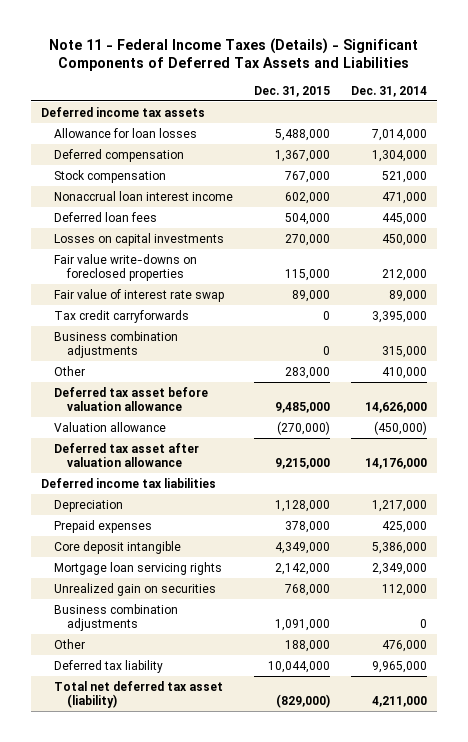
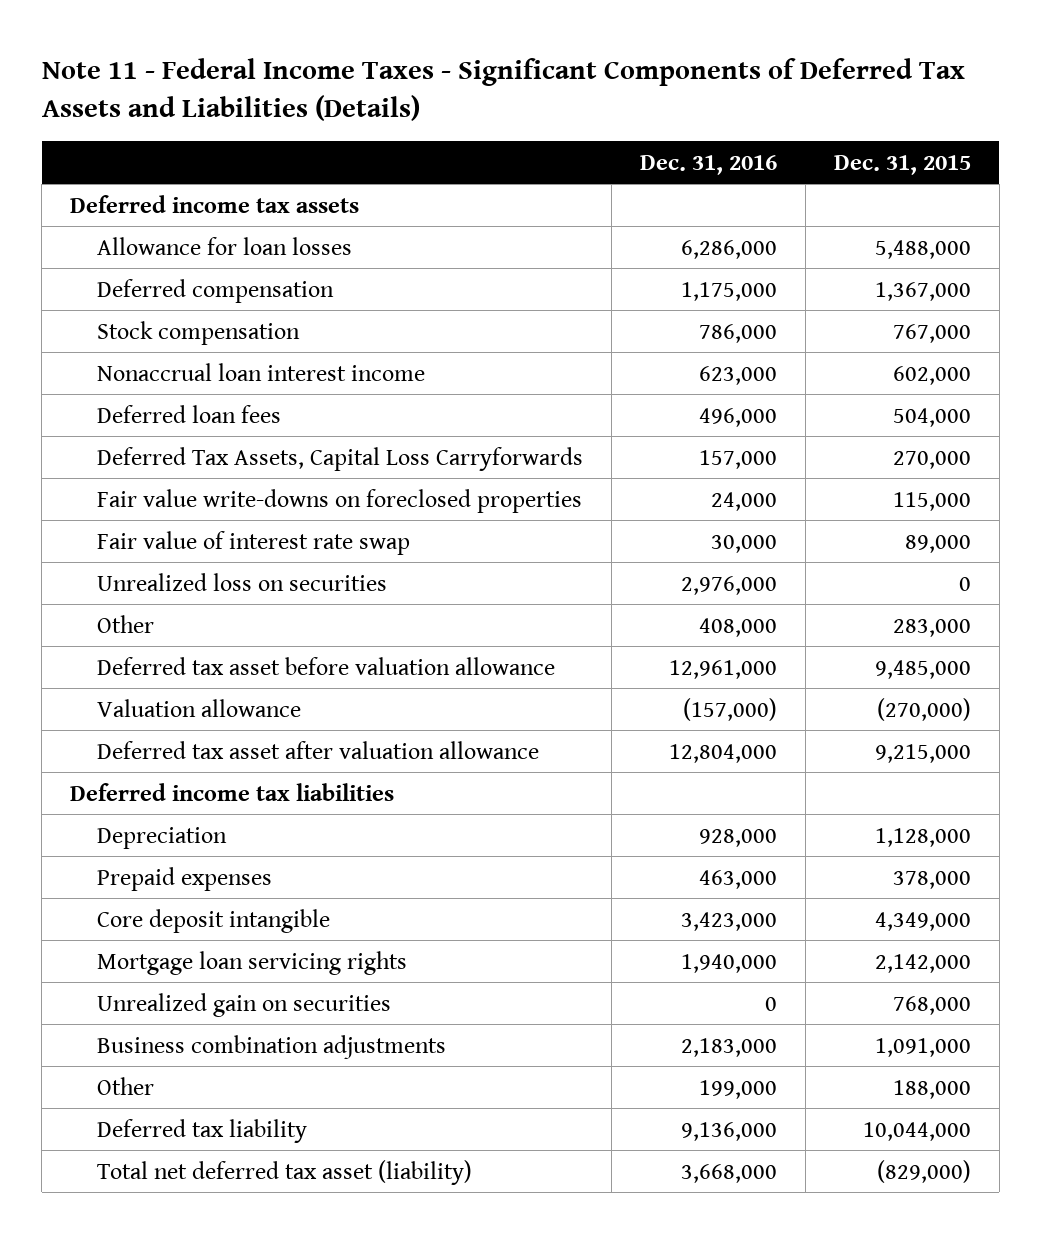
[49,37,419,72] Note 11 - Federal Income Taxes (Details) - Significant Components of Deferred Tax Assets and Liabilities -> [41,58,965,121] Note 11 - Federal Income Taxes - Significant Components of Deferred Tax Assets and Liabilities (Details)
[350,85,427,97] Dec. 31, 2014 -> none
none -> [639,154,777,175] Dec. 31, 2016
[53,232,224,246] Losses on capital investments -> [96,446,583,471] Deferred Tax Assets, Capital Loss Carryforwards
[53,309,189,323] Tax credit carryforwards -> none
[53,330,178,359] Business combination adjustments -> none
none -> [96,572,387,591] Unrealized loss on securities

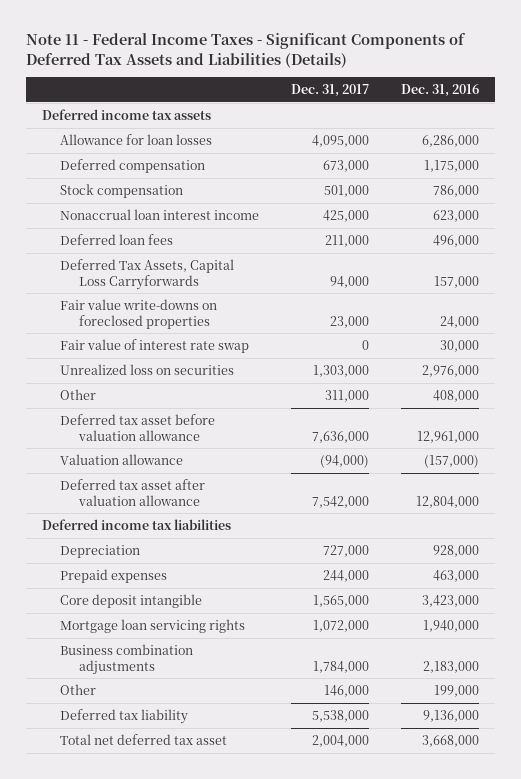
[833,154,971,175] Dec. 31, 2015 -> none
none -> [291,84,370,98] Dec. 31, 2017
[96,992,391,1017] Unrealized gain on securities -> none
[96,1159,472,1185] Total net deferred tax asset (liability) -> [60,733,228,745] Total net deferred tax asset

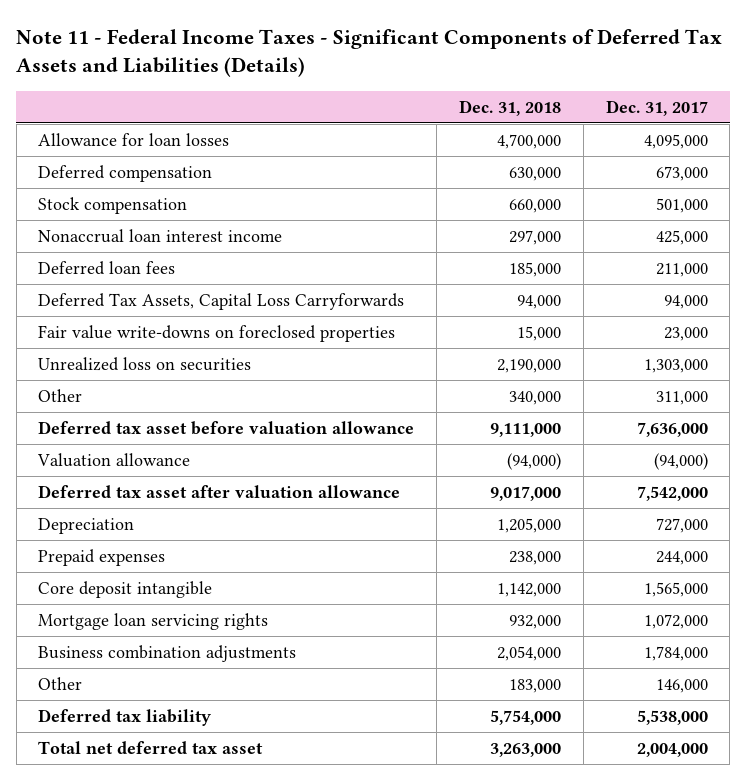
[401,84,480,98] Dec. 31, 2016 -> none
none -> [458,99,561,116] Dec. 31, 2018
[41,108,211,120] Deferred income tax assets -> none
[60,338,250,353] Fair value of interest rate swap -> none
[41,518,231,530] Deferred income tax liabilities -> none

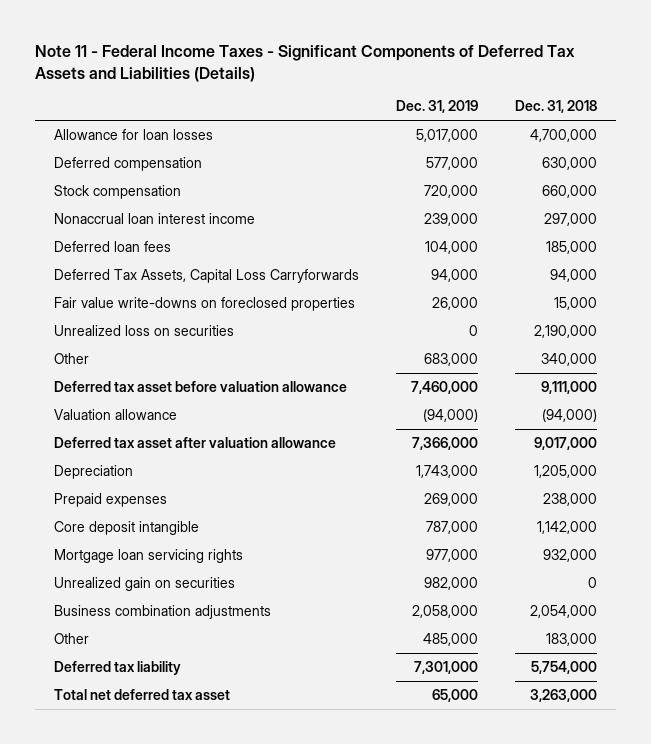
[605,99,708,116] Dec. 31, 2017 -> none
none -> [396,100,479,114] Dec. 31, 2019
none -> [53,576,235,591] Unrealized gain on securities

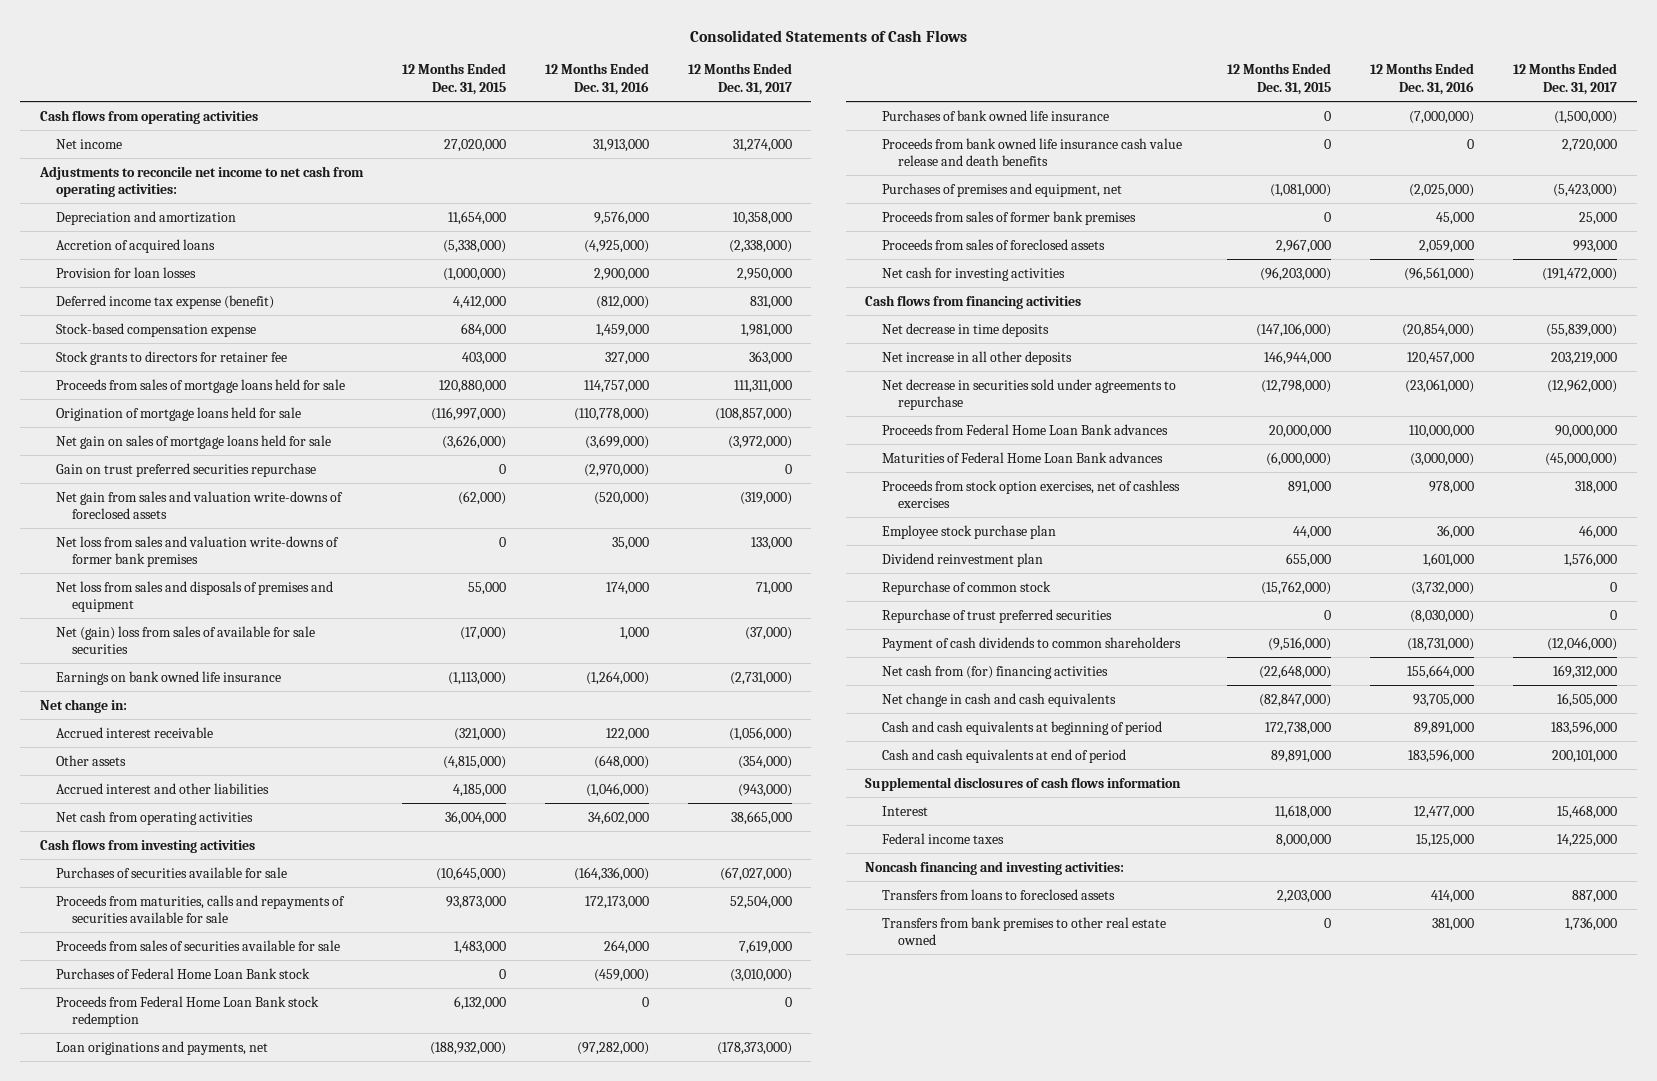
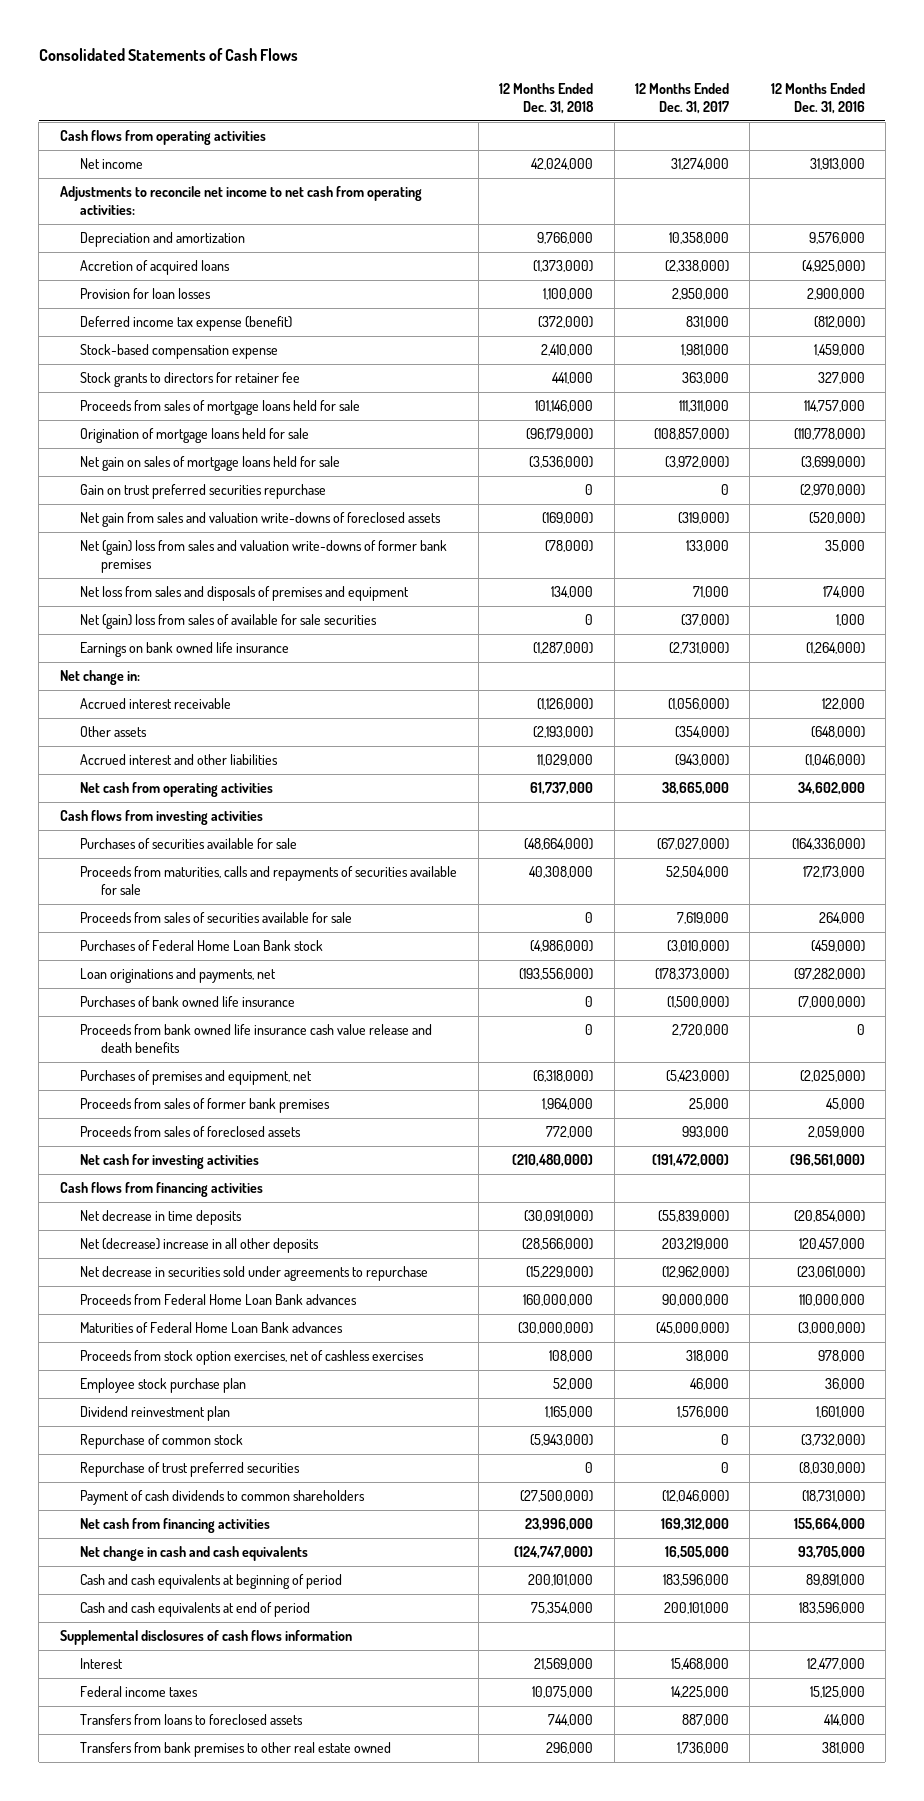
[401,63,506,95] 12 Months Ended Dec. 31, 2015 -> none
none -> [499,82,595,114] 12 Months Ended Dec. 31, 2018
[56,535,340,568] Net loss from sales and valuation write-downs of former bank premises -> [80,540,448,574] Net (gain) loss from sales and valuation write-downs of former bank premises
[56,995,320,1028] Proceeds from Federal Home Loan Bank stock redemption -> none
[881,350,1072,365] Net increase in all other deposits -> [80,1238,320,1254] Net (decrease) increase in all other deposits
[881,664,1108,679] Net cash from (for) financing activities -> [80,1518,271,1534] Net cash from financing activities
[865,860,1125,875] Noncash financing and investing activities: -> none

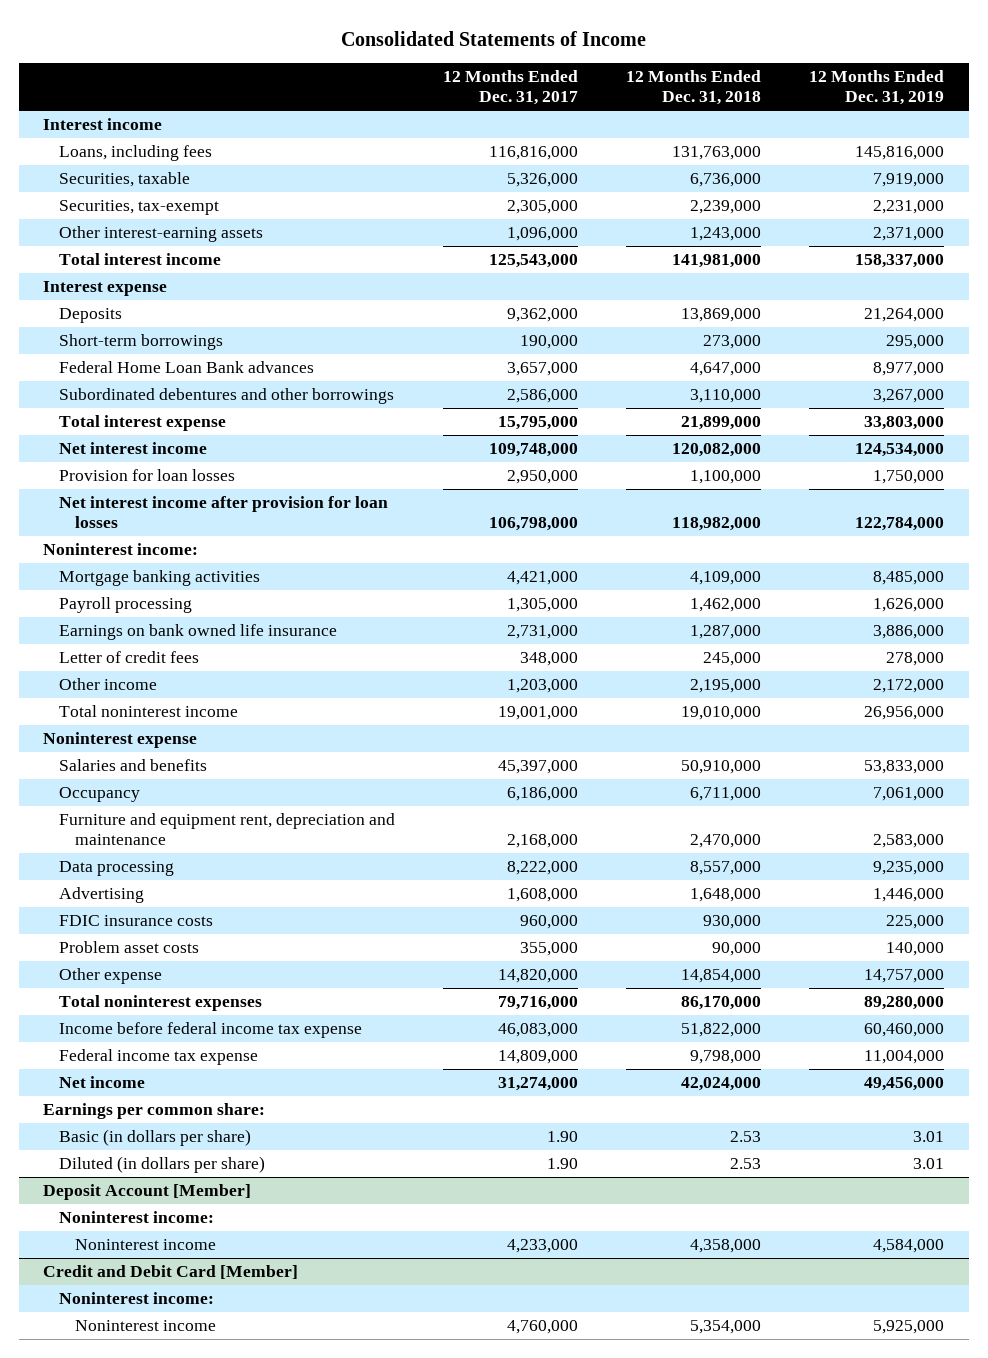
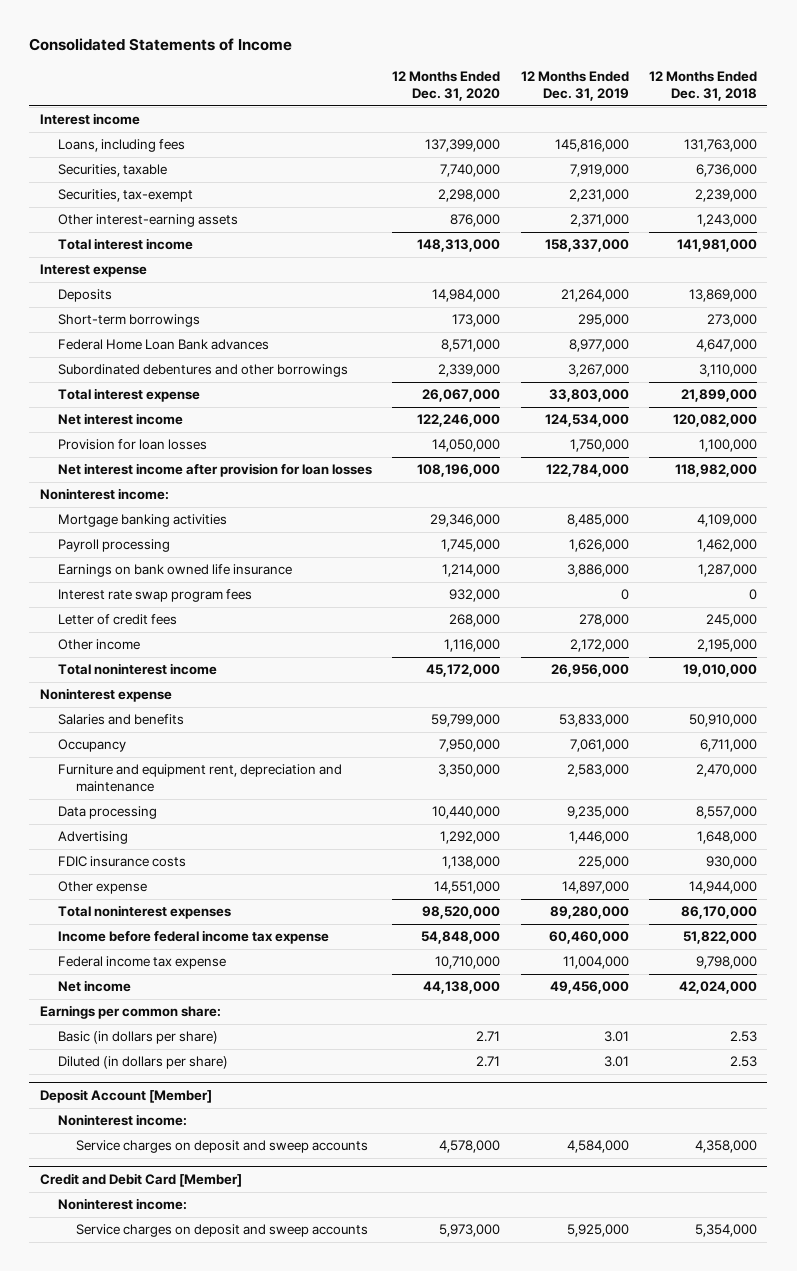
[443,70,579,106] 12 Months Ended Dec. 31, 2017 -> none
none -> [392,71,501,101] 12 Months Ended Dec. 31, 2020
none -> [57,589,252,603] Interest rate swap program fees
[58,941,199,954] Problem asset costs -> none
[681,969,762,984] 14,854,000 -> [689,881,758,895] 14,944,000
[864,969,945,984] 14,757,000 -> [561,881,629,895] 14,897,000
[74,1239,216,1251] Noninterest income -> [76,1140,369,1154] Service charges on deposit and sweep accounts
[74,1320,216,1332] Noninterest income -> [76,1224,369,1238] Service charges on deposit and sweep accounts

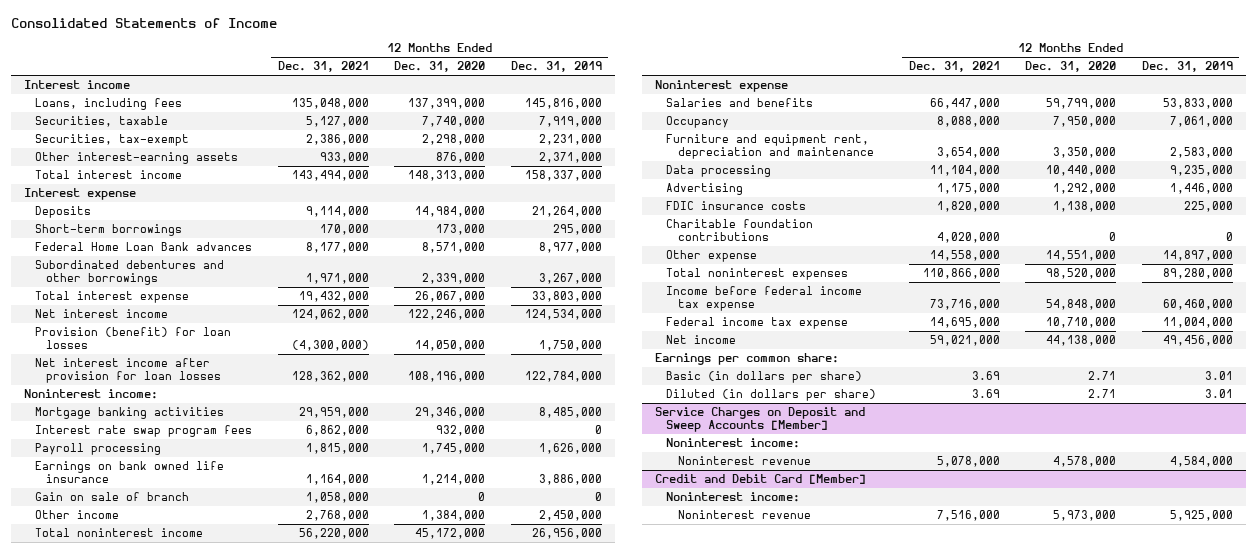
[649,71,758,101] 12 Months Ended Dec. 31, 2018 -> none
none -> [277,61,369,73] Dec. 31, 2021
[57,439,207,451] Provision for loan losses -> [34,327,231,350] Provision (benefit) for loan losses
[57,589,252,603] Interest rate swap program fees -> [34,425,252,438] Interest rate swap program fees
[57,614,177,626] Letter of credit fees -> none
none -> [34,492,189,502] Gain on sale of branch
[444,639,501,653] 1,116,000 -> [422,510,486,522] 1,384,000
[569,639,629,653] 2,172,000 -> [538,510,602,522] 2,450,000
none -> [666,219,814,242] Charitable foundation contributions
[39,1088,212,1103] Deposit Account [Member] -> none
none -> [654,407,865,433] Service Charges on Deposit and Sweep Accounts [Member]
[76,1140,369,1154] Service charges on deposit and sweep accounts -> [677,456,811,466] Noninterest revenue
[76,1224,369,1238] Service charges on deposit and sweep accounts -> [677,510,811,520] Noninterest revenue

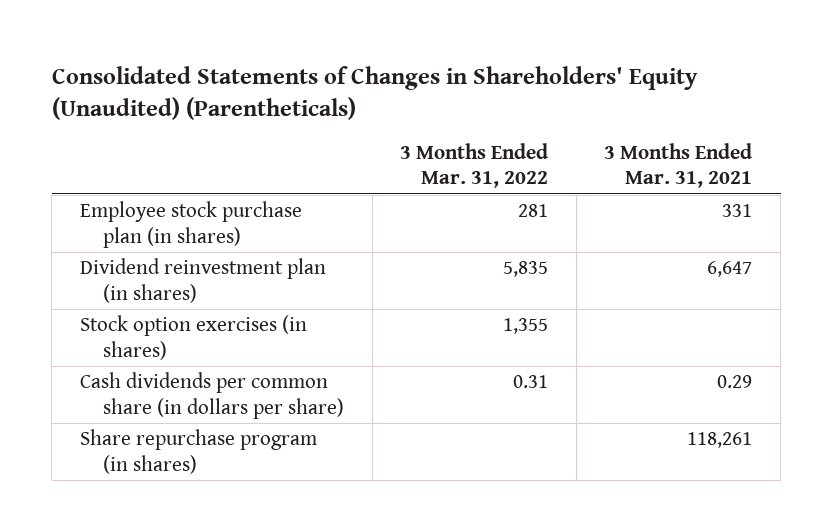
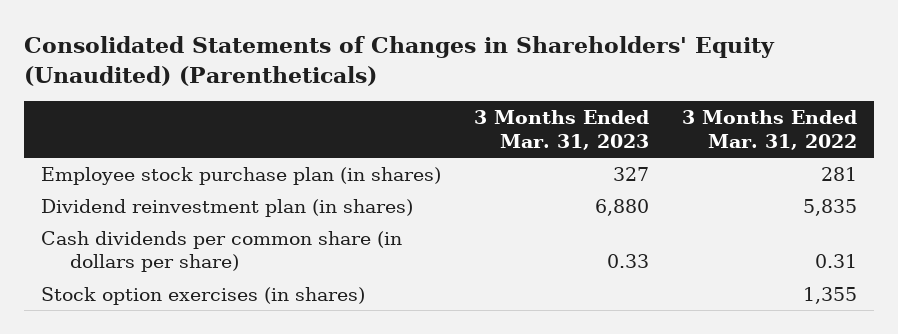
[604,142,753,189] 3 Months Ended Mar. 31, 2021 -> none
none -> [473,110,649,150] 3 Months Ended Mar. 31, 2023
[79,429,317,474] Share repurchase program (in shares) -> none
[79,315,307,360] Stock option exercises (in shares) -> [40,287,365,306] Stock option exercises (in shares)

